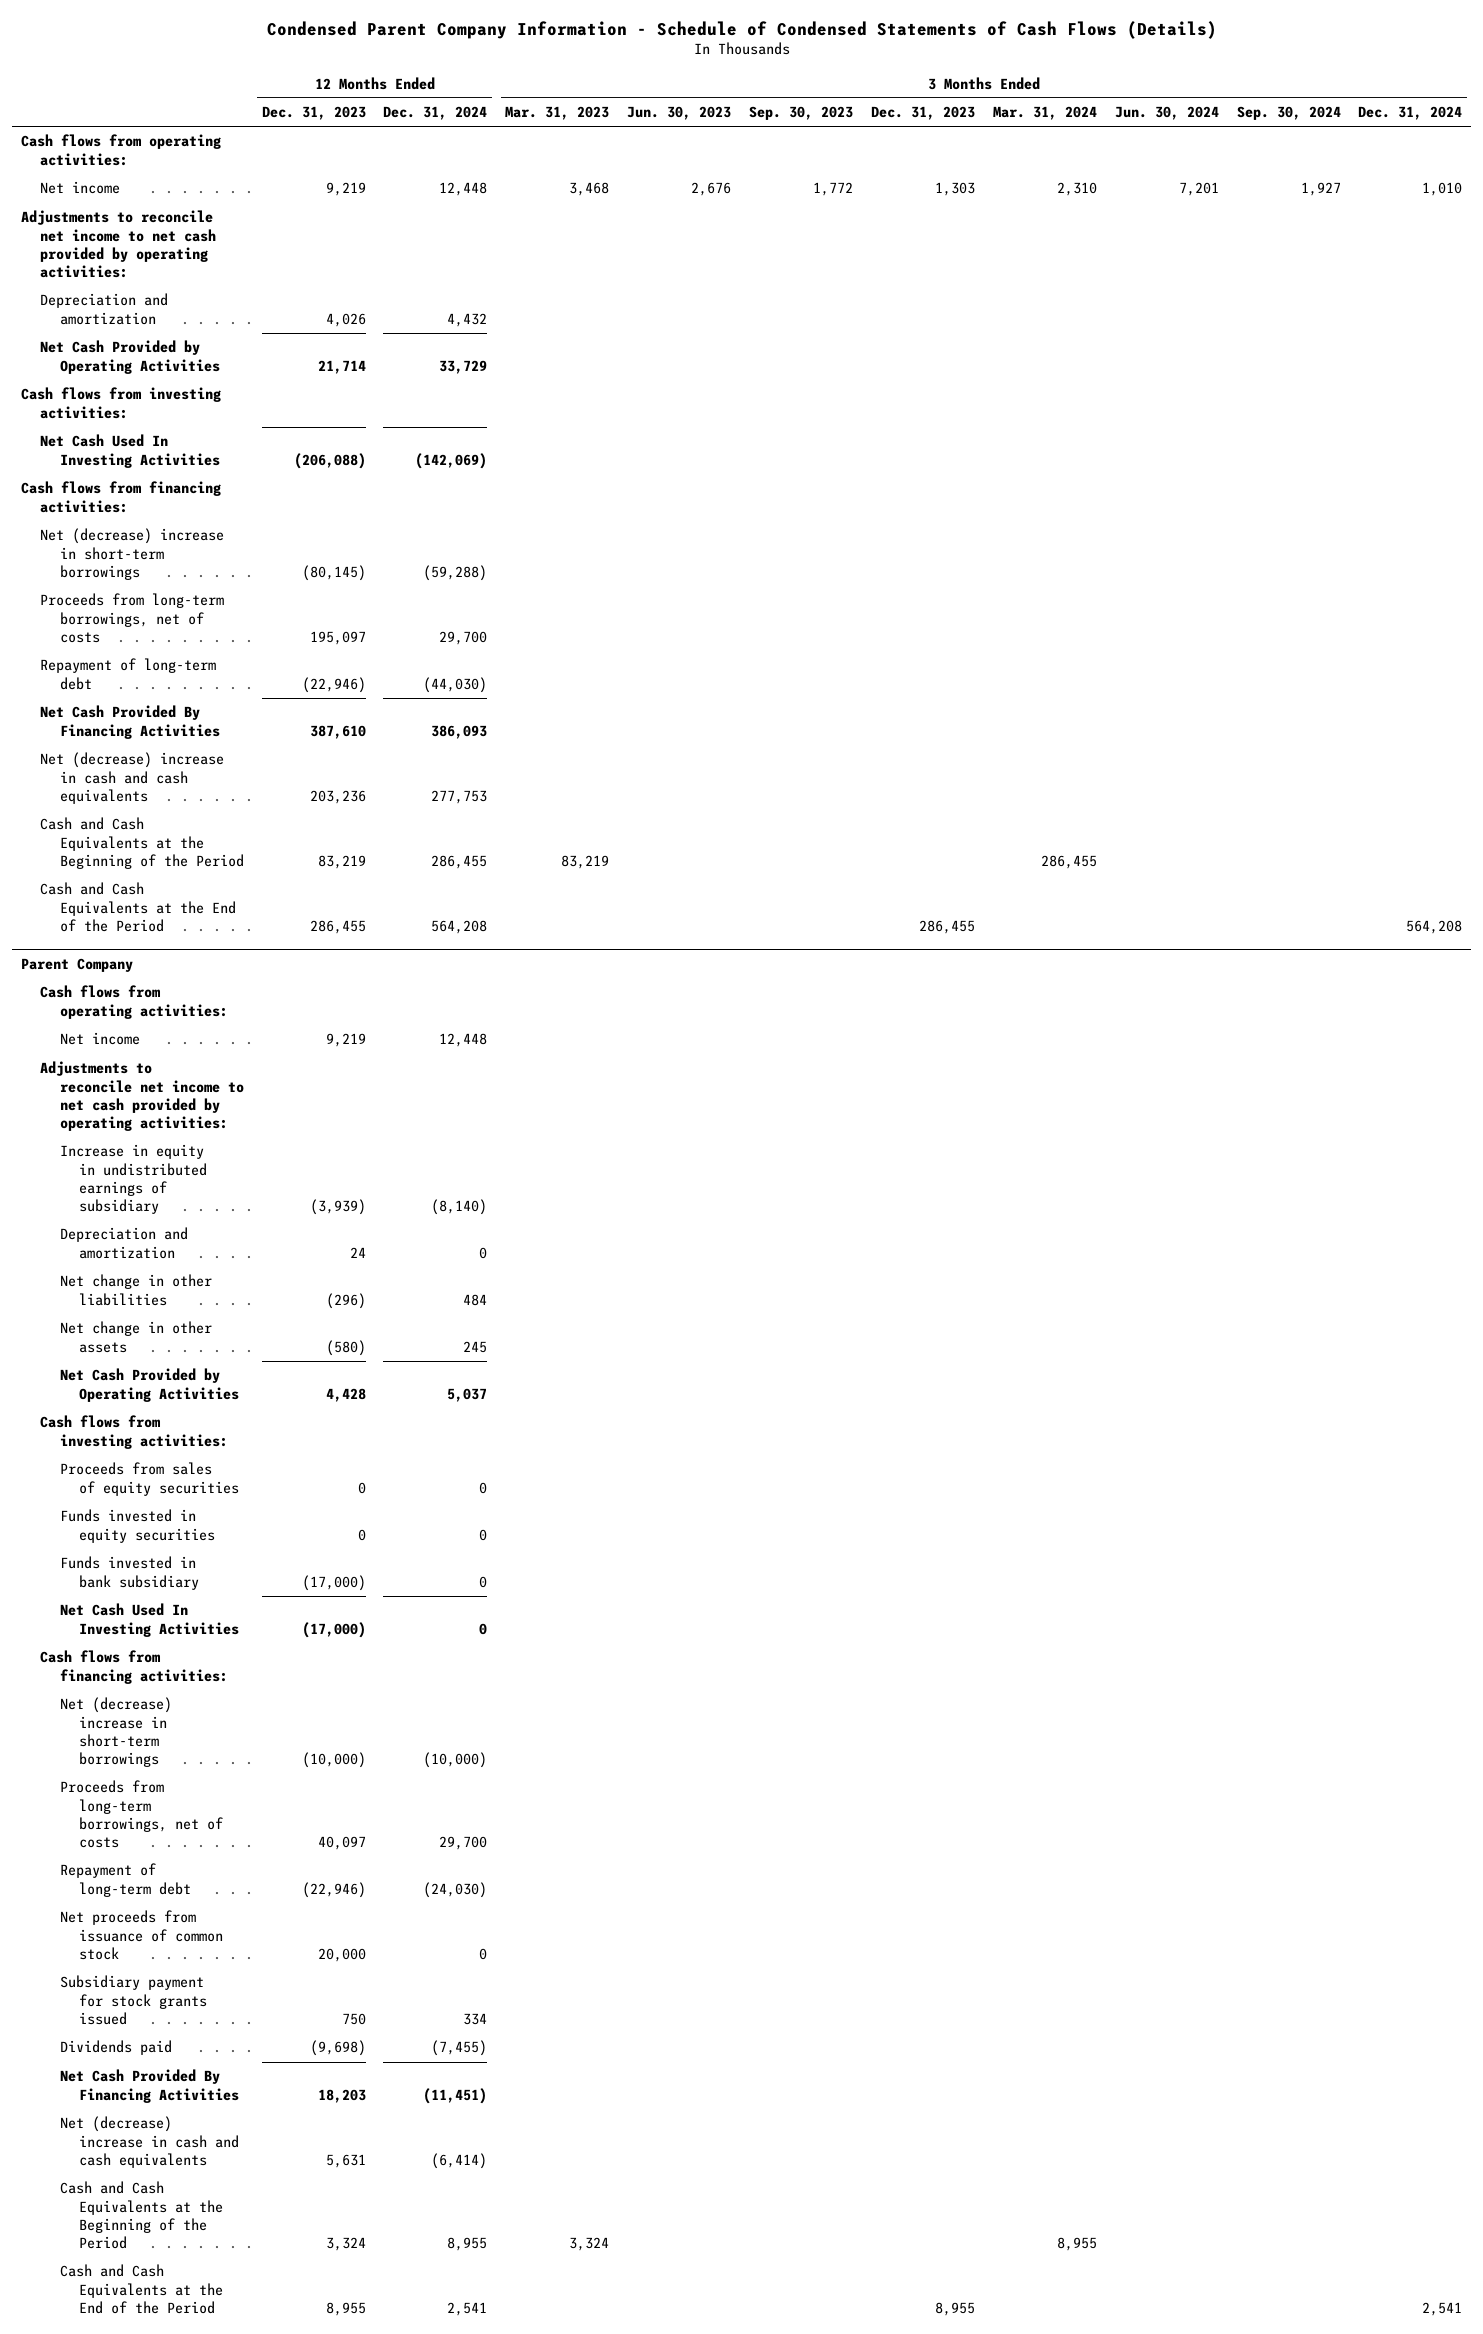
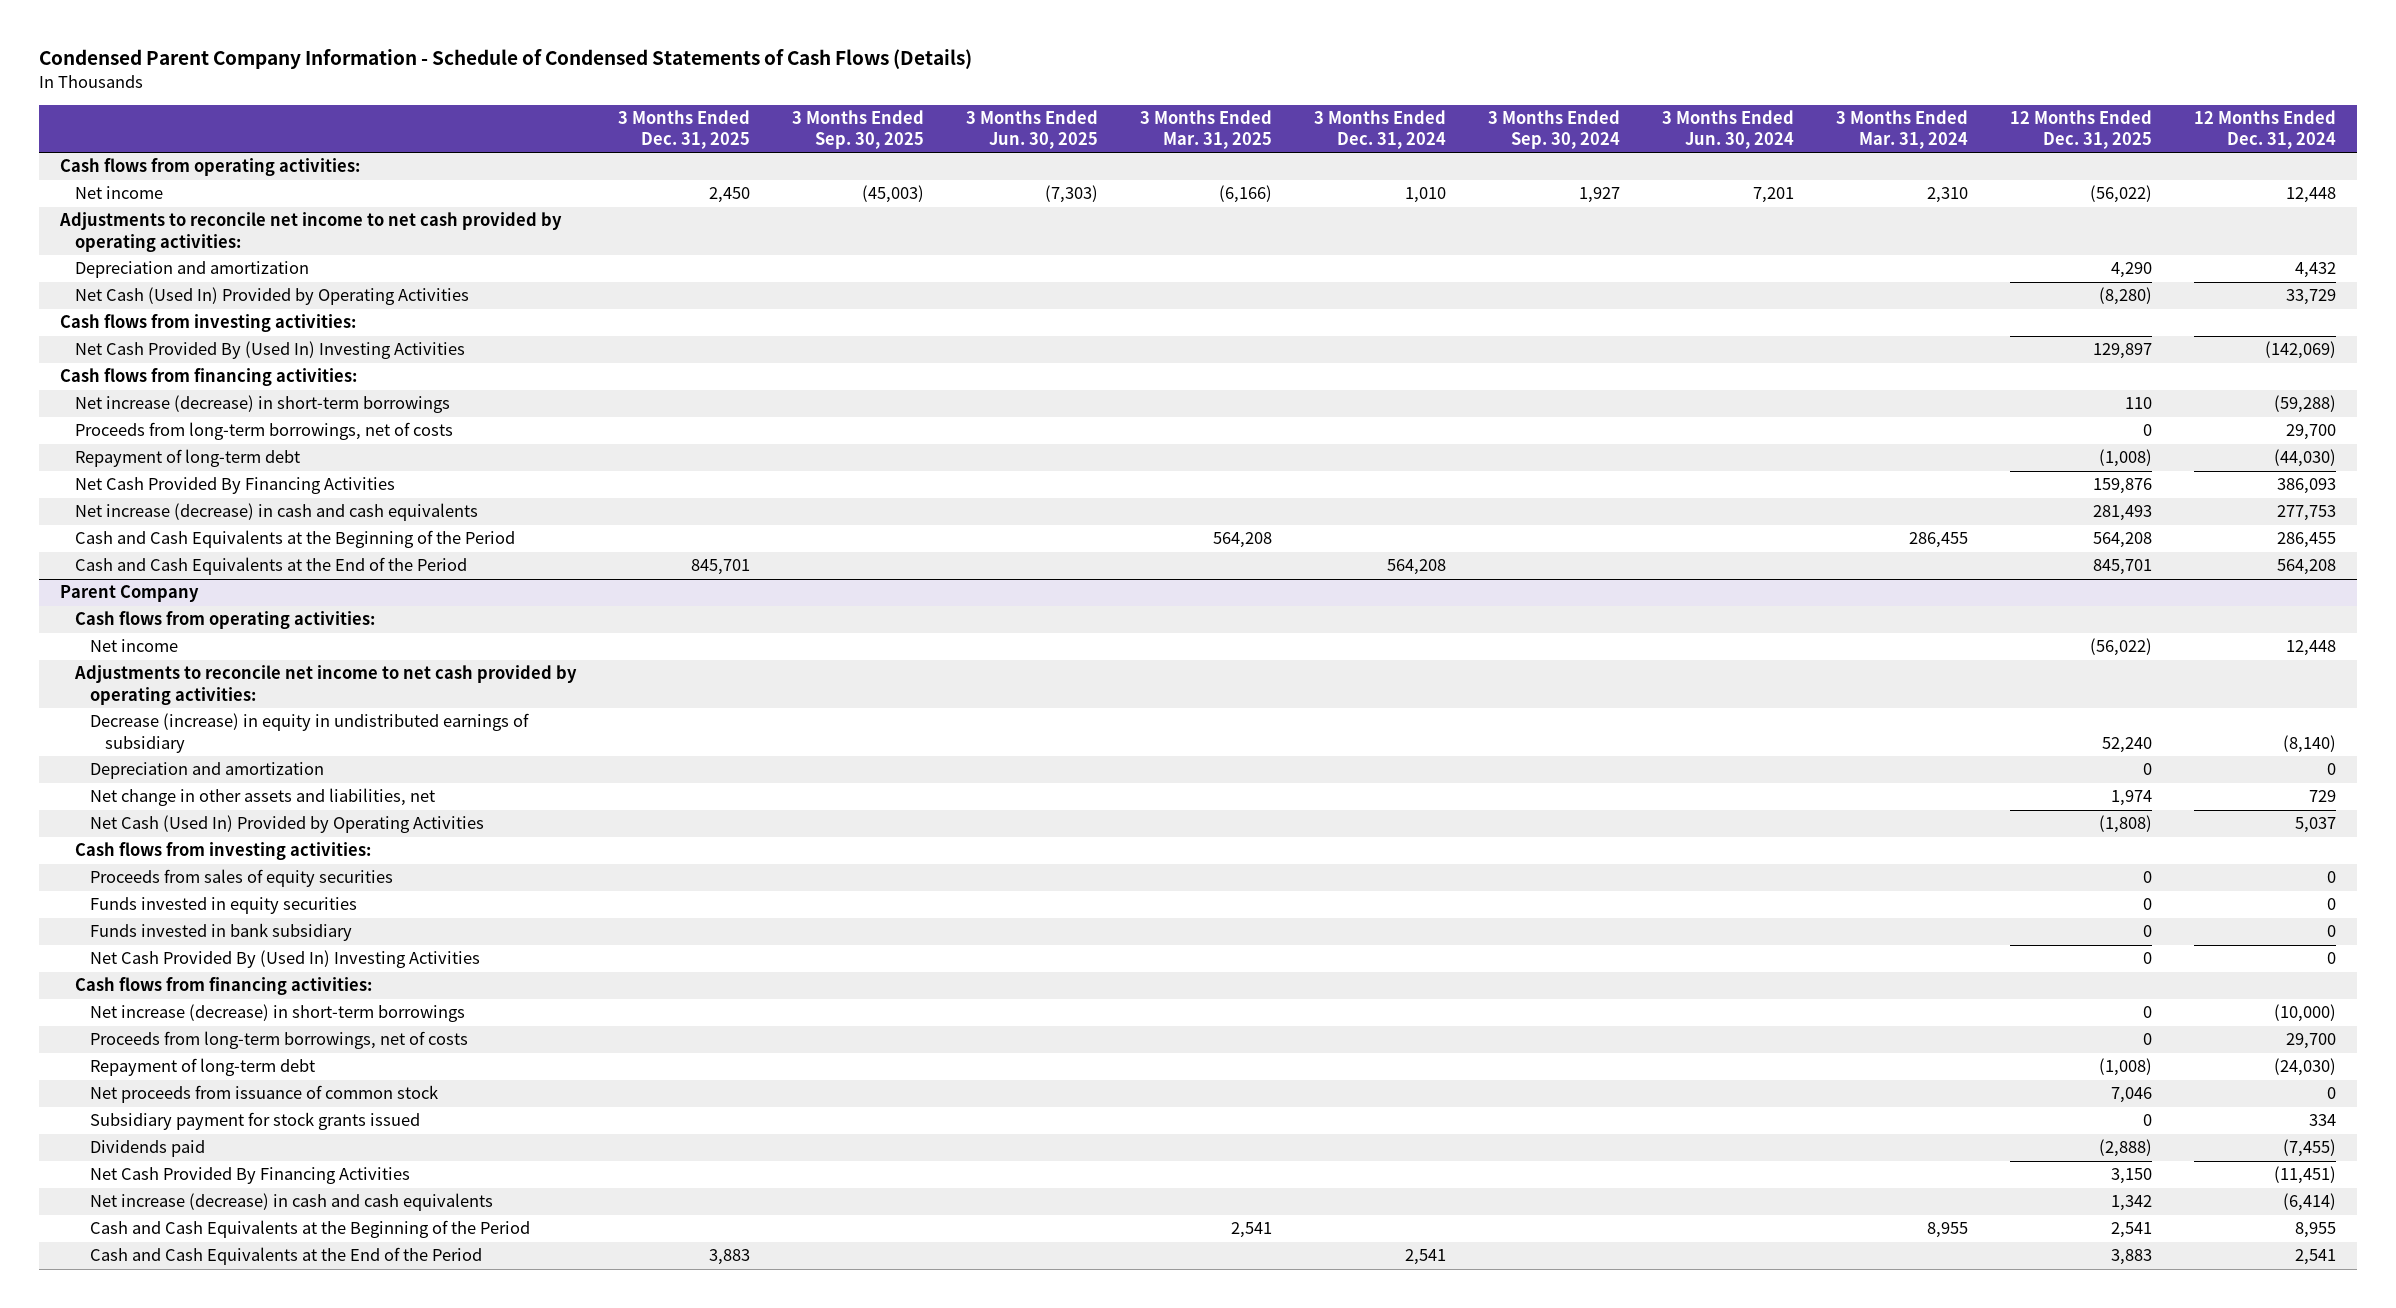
[261,106,366,121] Dec. 31, 2023 -> none
[505,106,610,121] Mar. 31, 2023 -> none
[627,106,732,121] Jun. 30, 2023 -> none
[749,106,854,121] Sep. 30, 2023 -> none
[870,106,975,121] Dec. 31, 2023 -> none
none -> [618,110,751,150] 3 Months Ended Dec. 31, 2025
none -> [791,110,924,150] 3 Months Ended Sep. 30, 2025
none -> [965,110,1098,150] 3 Months Ended Jun. 30, 2025
none -> [1139,110,1272,150] 3 Months Ended Mar. 31, 2025
none -> [2009,110,2152,150] 12 Months Ended Dec. 31, 2025
[40,340,220,374] Net Cash Provided by Operating Activities -> [75,287,470,306] Net Cash (Used In) Provided by Operating Activities
[40,434,220,468] Net Cash Used In Investing Activities -> [75,341,466,360] Net Cash Provided By (Used In) Investing Activities
[40,528,225,580] Net (decrease) increase in short-term borrowings -> [75,395,451,414] Net increase (decrease) in short-term borrowings
[40,752,225,804] Net (decrease) increase in cash and cash equivalents -> [75,503,479,522] Net increase (decrease) in cash and cash equivalents
[59,1144,208,1215] Increase in equity in undistributed earnings of subsidiary -> [89,713,529,753] Decrease (increase) in equity in undistributed earnings of subsidiary
[59,1321,212,1353] Net change in other assets -> none
[59,1274,212,1306] Net change in other liabilities -> [89,788,435,807] Net change in other assets and liabilities, net
[463,1293,488,1306] 484 -> [2308,790,2336,803] 729
[59,1368,240,1402] Net Cash Provided by Operating Activities -> [89,815,484,834] Net Cash (Used In) Provided by Operating Activities
[59,1603,240,1637] Net Cash Used In Investing Activities -> [89,950,480,969] Net Cash Provided By (Used In) Investing Activities
[59,1697,172,1768] Net (decrease) increase in short-term borrowings -> [89,1004,465,1023] Net increase (decrease) in short-term borrowings
[59,2116,240,2168] Net (decrease) increase in cash and cash equivalents -> [89,1193,493,1212] Net increase (decrease) in cash and cash equivalents

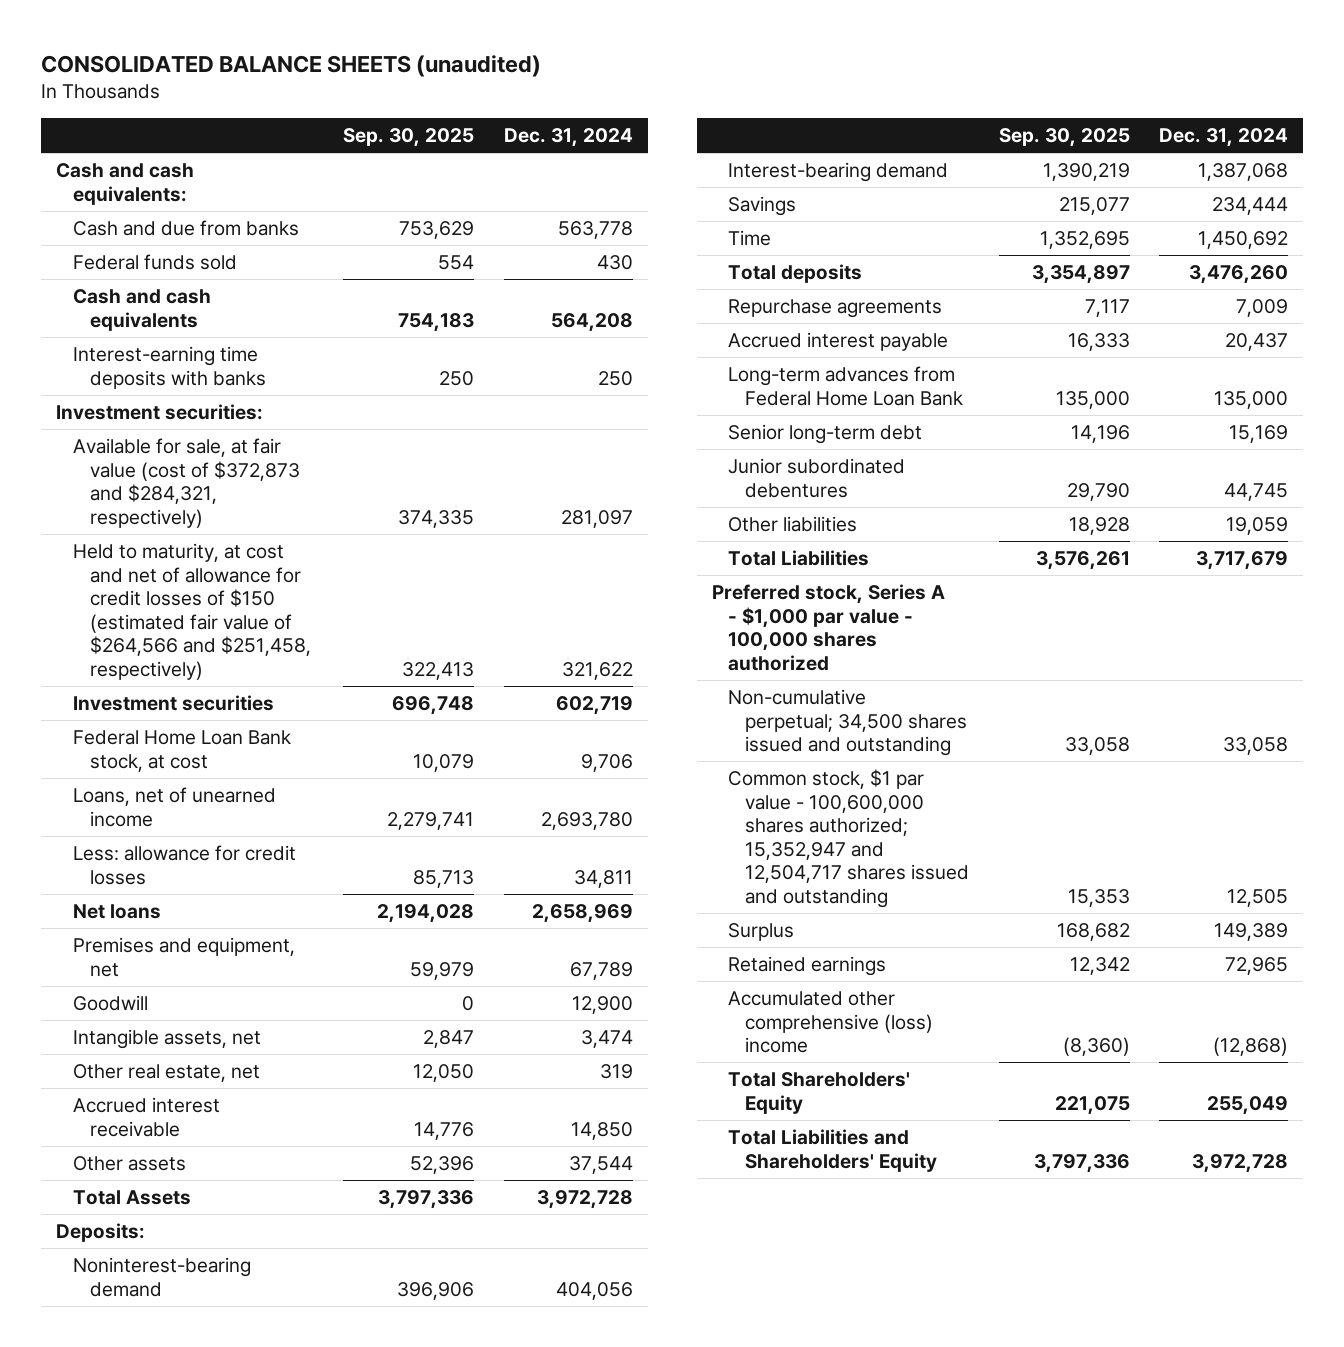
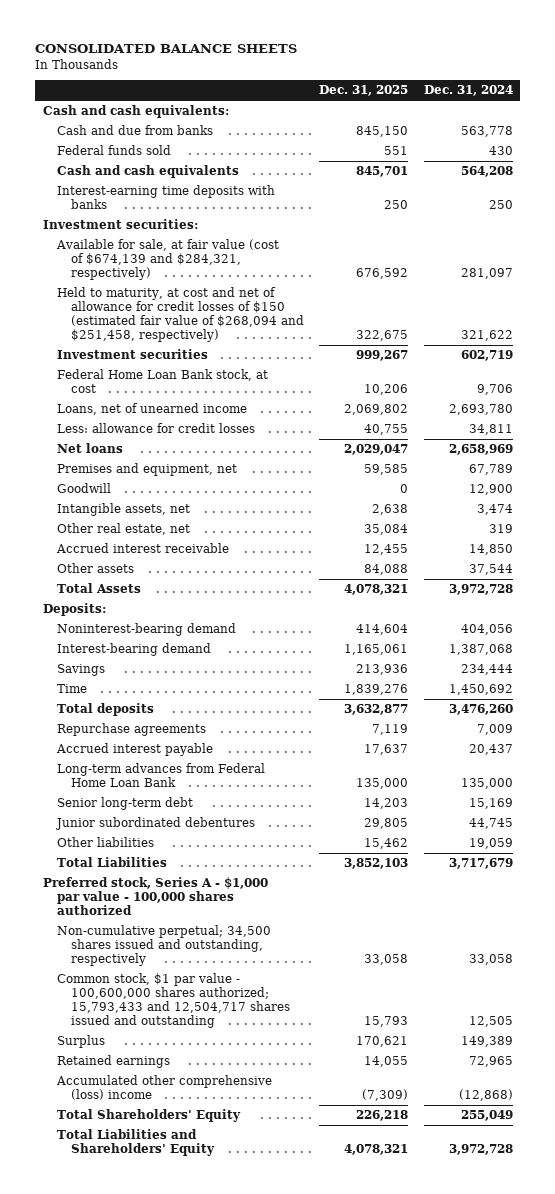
[41,54,542,77] CONSOLIDATED BALANCE SHEETS (unaudited) -> [35,44,298,54] CONSOLIDATED BALANCE SHEETS
[343,127,475,147] Sep. 30, 2025 -> none
none -> [319,85,409,97] Dec. 31, 2025
[72,438,300,528] Available for sale, at fair value (cost of $372,873 and $284,321, respectively) -> [56,239,280,281] Available for sale, at fair value (cost of $674,139 and $284,321, respectively)
[72,543,311,680] Held to maturity, at cost and net of allowance for credit losses of $150 (estimated fair value of $264,566 and $251,458, respectively) -> [57,287,305,343] Held to maturity, at cost and net of allowance for credit losses of $150 (estimated fair value of $268,094 and $251,458, respectively)
[728,689,968,757] Non-cumulative perpetual; 34,500 shares issued and outstanding -> [57,925,272,967] Non-cumulative perpetual; 34,500 shares issued and outstanding, respectively
[728,769,970,908] Common stock, $1 par value - 100,600,000 shares authorized; 15,352,947 and 12,504,717 shares issued and outstanding -> [57,973,291,1029] Common stock, $1 par value - 100,600,000 shares authorized; 15,793,433 and 12,504,717 shares issued and outstanding

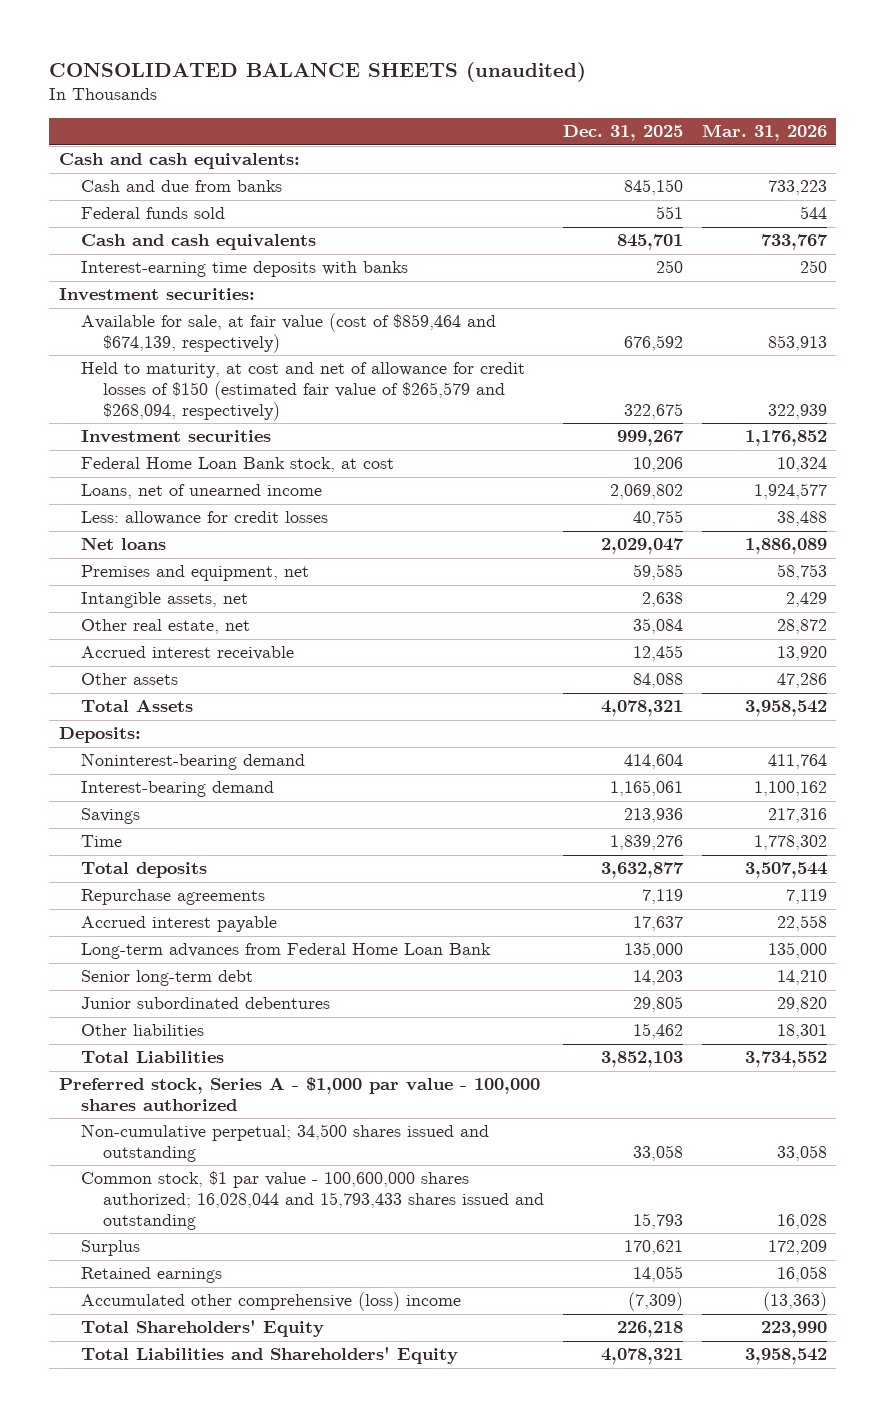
[35,44,298,54] CONSOLIDATED BALANCE SHEETS -> [49,61,587,82] CONSOLIDATED BALANCE SHEETS (unaudited)
[423,85,513,97] Dec. 31, 2024 -> none
none -> [701,124,827,142] Mar. 31, 2026
[56,239,280,281] Available for sale, at fair value (cost of $674,139 and $284,321, respectively) -> [81,313,497,354] Available for sale, at fair value (cost of $859,464 and $674,139, respectively)
[57,287,305,343] Held to maturity, at cost and net of allowance for credit losses of $150 (estimated fair value of $268,094 and $251,458, respectively) -> [81,362,526,421] Held to maturity, at cost and net of allowance for credit losses of $150 (estimated fair value of $265,579 and $268,094, respectively)
[57,483,112,494] Goodwill -> none
[57,925,272,967] Non-cumulative perpetual; 34,500 shares issued and outstanding, respectively -> [81,1124,490,1163] Non-cumulative perpetual; 34,500 shares issued and outstanding
[57,973,291,1029] Common stock, $1 par value - 100,600,000 shares authorized; 15,793,433 and 12,504,717 shares issued and outstanding -> [81,1171,545,1230] Common stock, $1 par value - 100,600,000 shares authorized; 16,028,044 and 15,793,433 shares issued and outstanding

